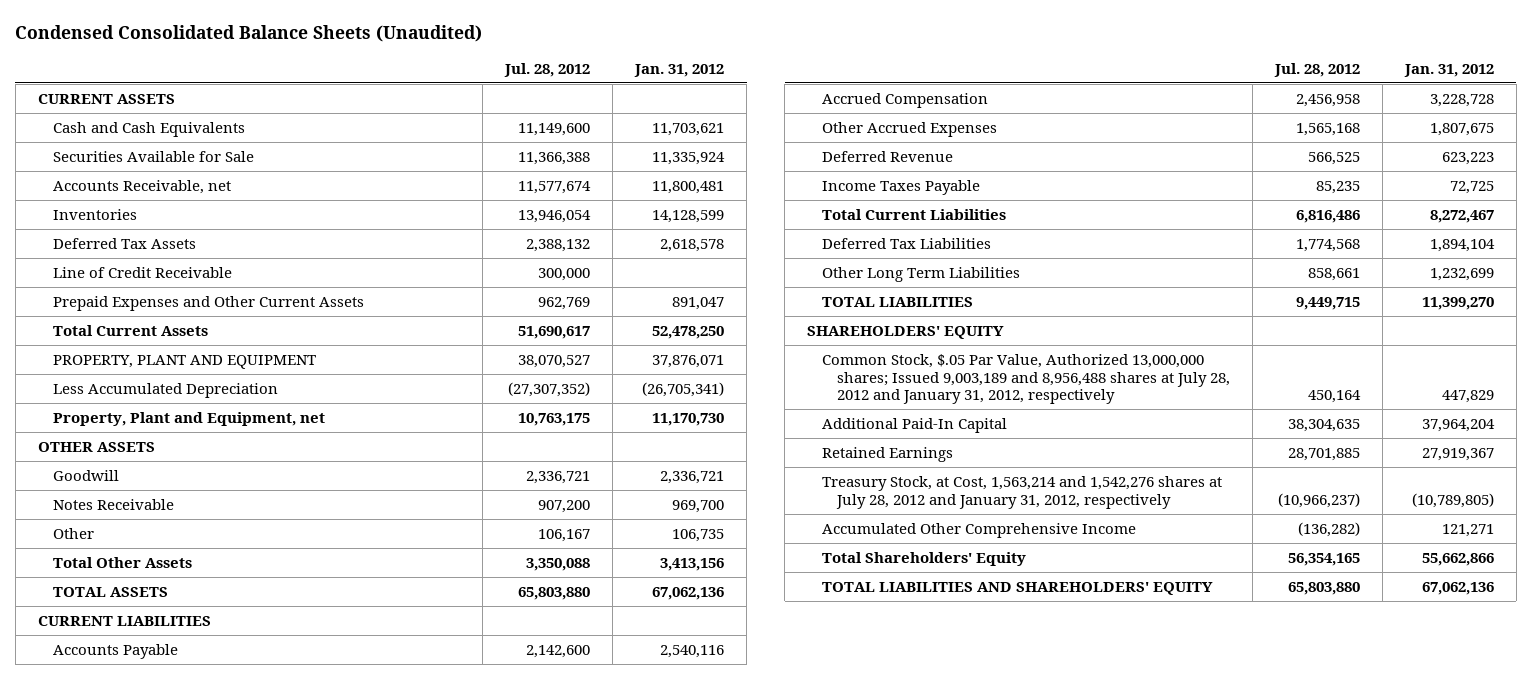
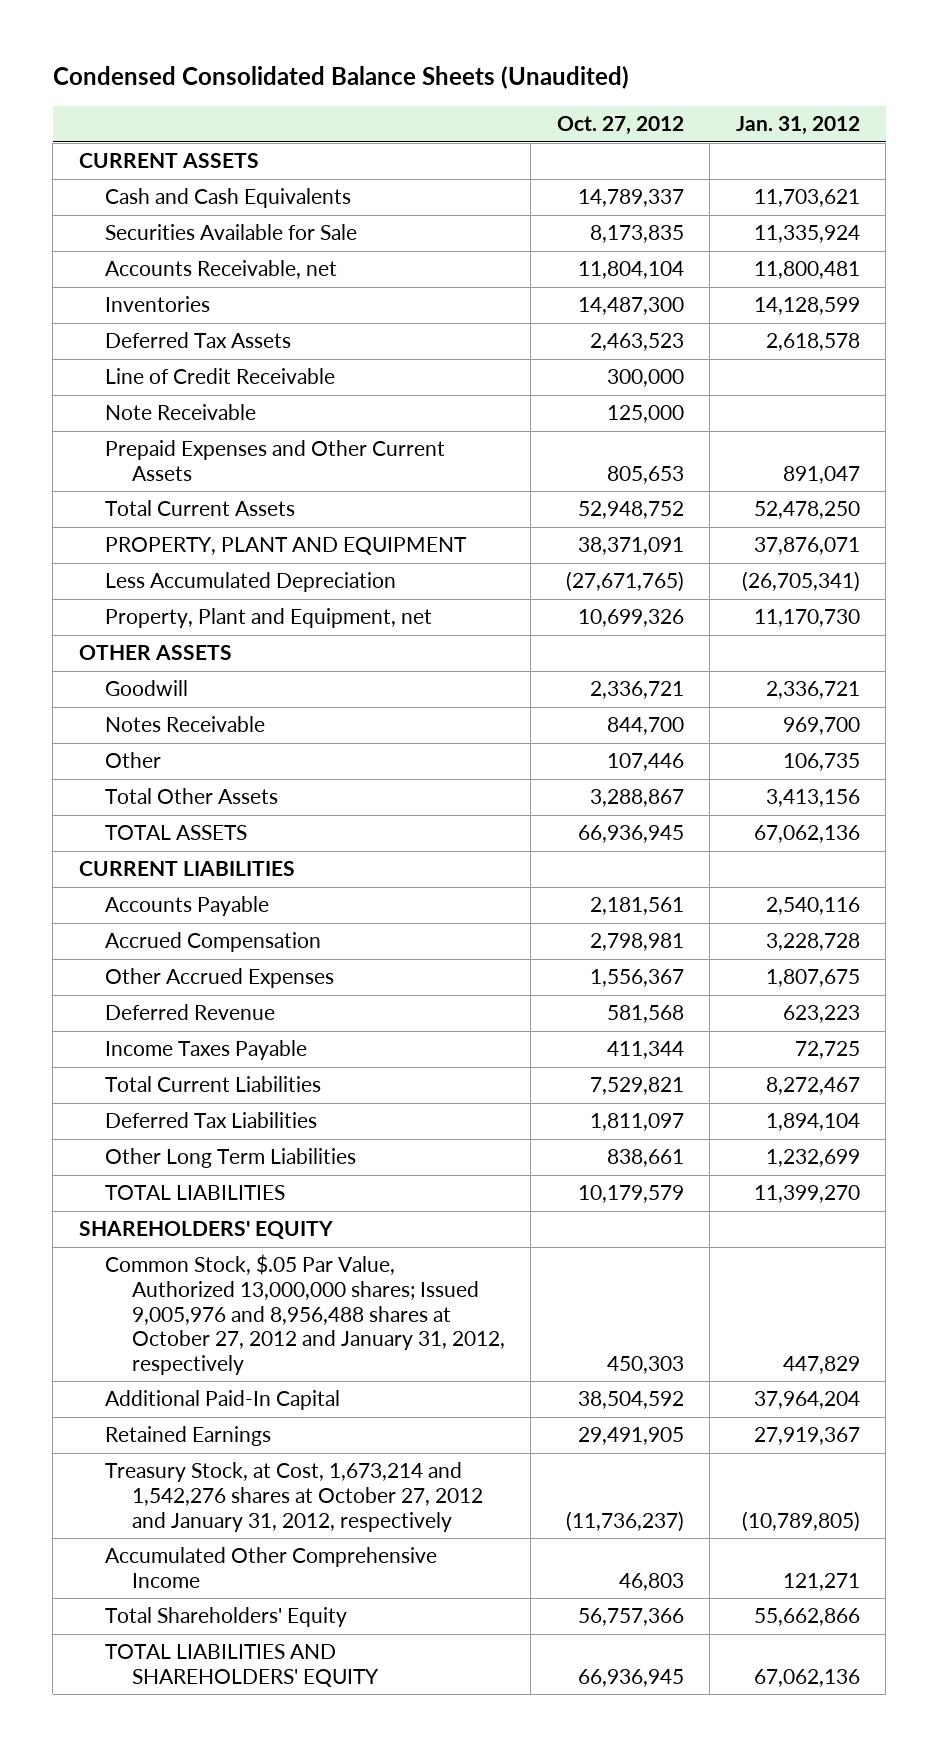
[504,62,591,77] Jul. 28, 2012 -> none
none -> [556,116,684,136] Oct. 27, 2012
none -> [105,404,257,421] Note Receivable
[821,353,1230,405] Common Stock, $.05 Par Value, Authorized 13,000,000 shares; Issued 9,003,189 and 8,956,488 shares at July 28, 2012 and January 31, 2012, respectively -> [105,1254,505,1375] Common Stock, $.05 Par Value, Authorized 13,000,000 shares; Issued 9,005,976 and 8,956,488 shares at October 27, 2012 and January 31, 2012, respectively
[821,475,1222,509] Treasury Stock, at Cost, 1,563,214 and 1,542,276 shares at July 28, 2012 and January 31, 2012, respectively -> [105,1462,483,1532] Treasury Stock, at Cost, 1,673,214 and 1,542,276 shares at October 27, 2012 and January 31, 2012, respectively

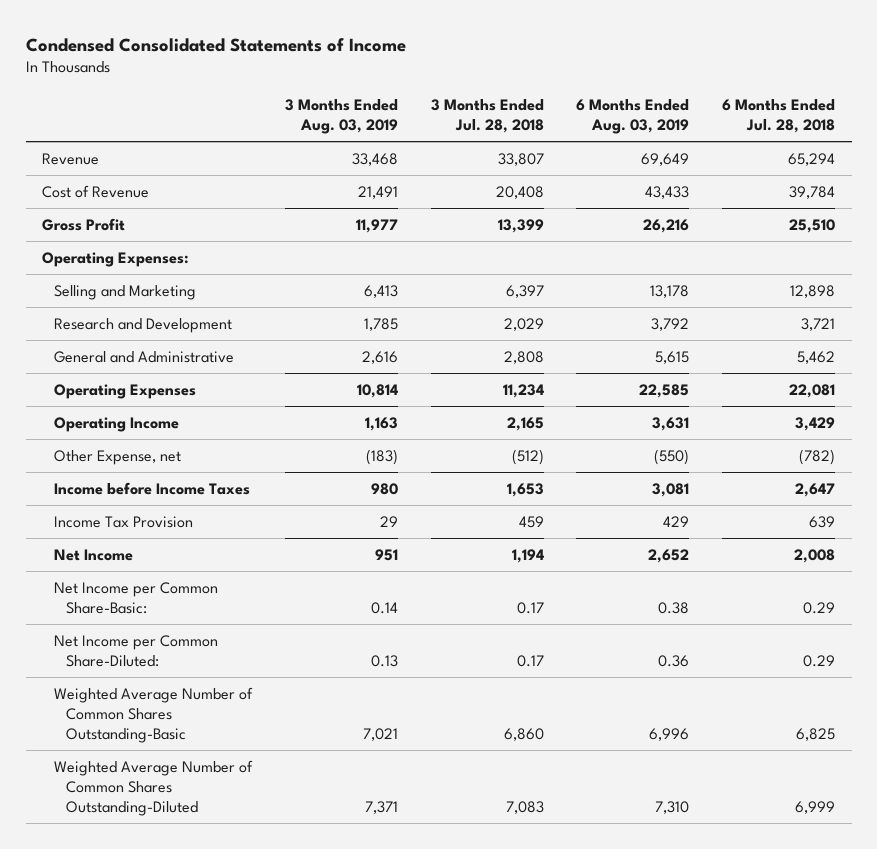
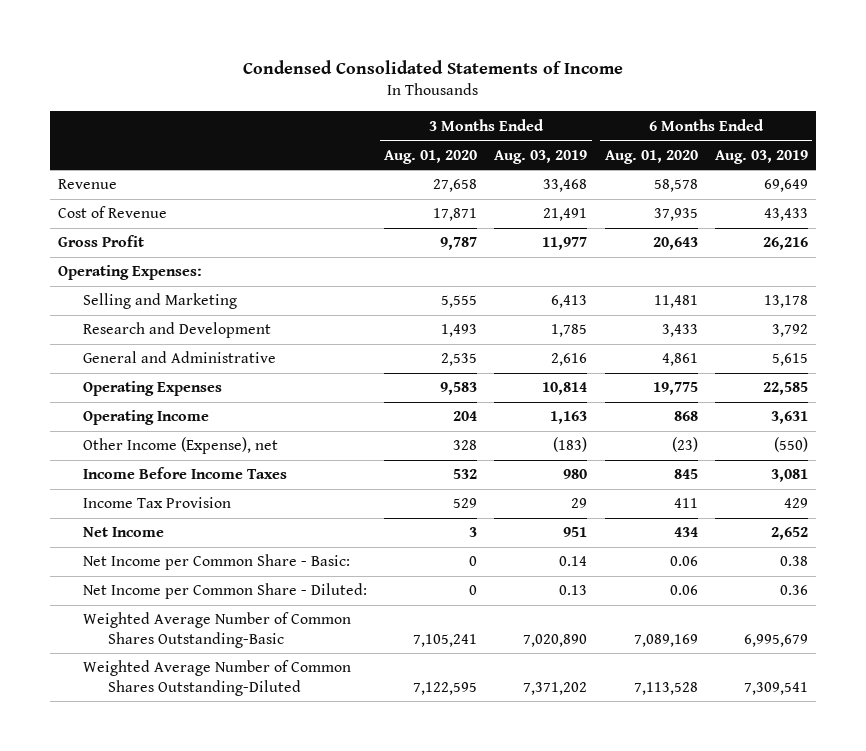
[430,98,544,134] 3 Months Ended Jul. 28, 2018 -> none
[722,98,836,134] 6 Months Ended Jul. 28, 2018 -> none
none -> [384,149,478,164] Aug. 01, 2020
none -> [604,149,698,164] Aug. 01, 2020
[54,449,182,465] Other Expense, net -> [83,437,279,455] Other Income (Expense), net
[54,481,251,495] Income before Income Taxes -> [83,467,288,480] Income Before Income Taxes
[54,581,219,615] Net Income per Common Share-Basic: -> [83,554,351,571] Net Income per Common Share - Basic:
[54,634,219,668] Net Income per Common Share-Diluted: -> [83,583,368,600] Net Income per Common Share - Diluted:
[362,728,398,742] 7,021 -> [523,633,588,647] 7,020,890
[649,728,690,742] 6,996 -> [743,633,808,647] 6,995,679
[364,801,398,815] 7,371 -> [523,681,588,695] 7,371,202
[655,801,690,815] 7,310 -> [743,681,808,695] 7,309,541

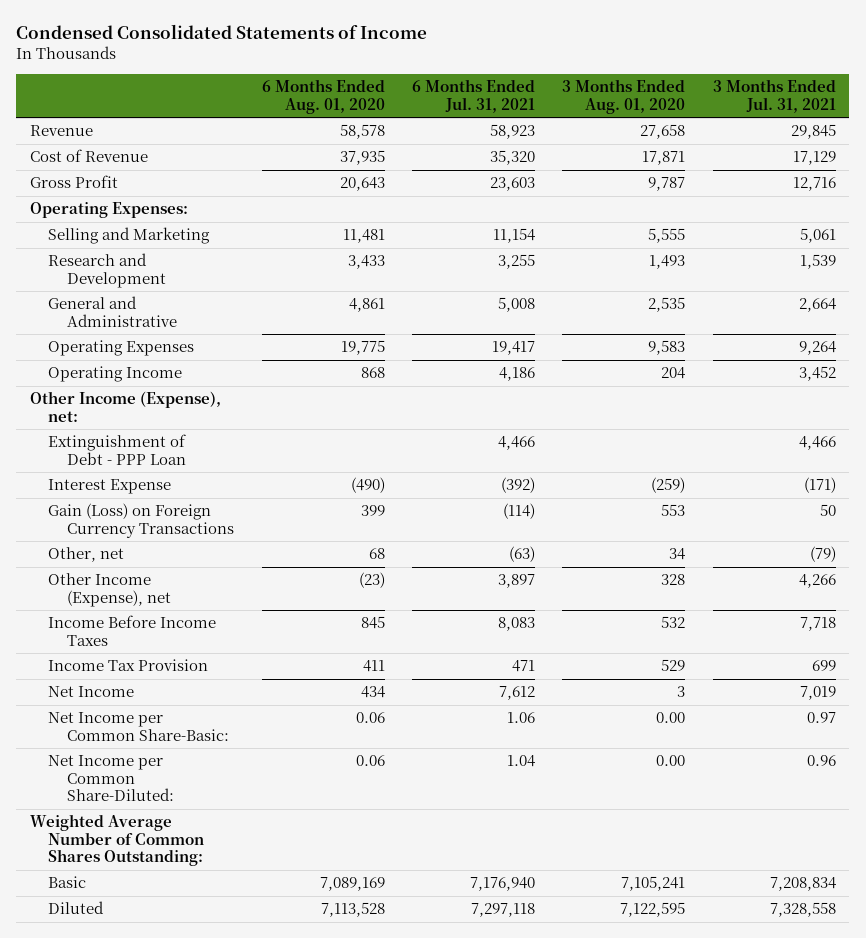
[494,149,588,164] Aug. 03, 2019 -> none
[714,149,808,164] Aug. 03, 2019 -> none
none -> [411,79,535,113] 6 Months Ended Jul. 31, 2021
none -> [712,79,836,113] 3 Months Ended Jul. 31, 2021
none -> [29,391,221,422] Other Income (Expense), net:
none -> [48,434,187,465] Extinguishment of Debt - PPP Loan
none -> [48,479,172,495] Interest Expense
none -> [48,503,235,538] Gain (Loss) on Foreign Currency Transactions
none -> [48,547,125,563] Other, net
[83,554,351,571] Net Income per Common Share - Basic: -> [48,712,230,741] Net Income per Common Share-Basic:
[469,556,478,567] 0 -> [656,712,686,724] 0.00
[83,583,368,600] Net Income per Common Share - Diluted: -> [48,755,175,802] Net Income per Common Share-Diluted:
[469,585,478,596] 0 -> [656,755,686,767] 0.00
none -> [29,814,205,867] Weighted Average Number of Common Shares Outstanding:
[83,612,352,648] Weighted Average Number of Common Shares Outstanding-Basic -> [48,876,87,889] Basic
[83,660,352,696] Weighted Average Number of Common Shares Outstanding-Diluted -> [48,901,105,915] Diluted

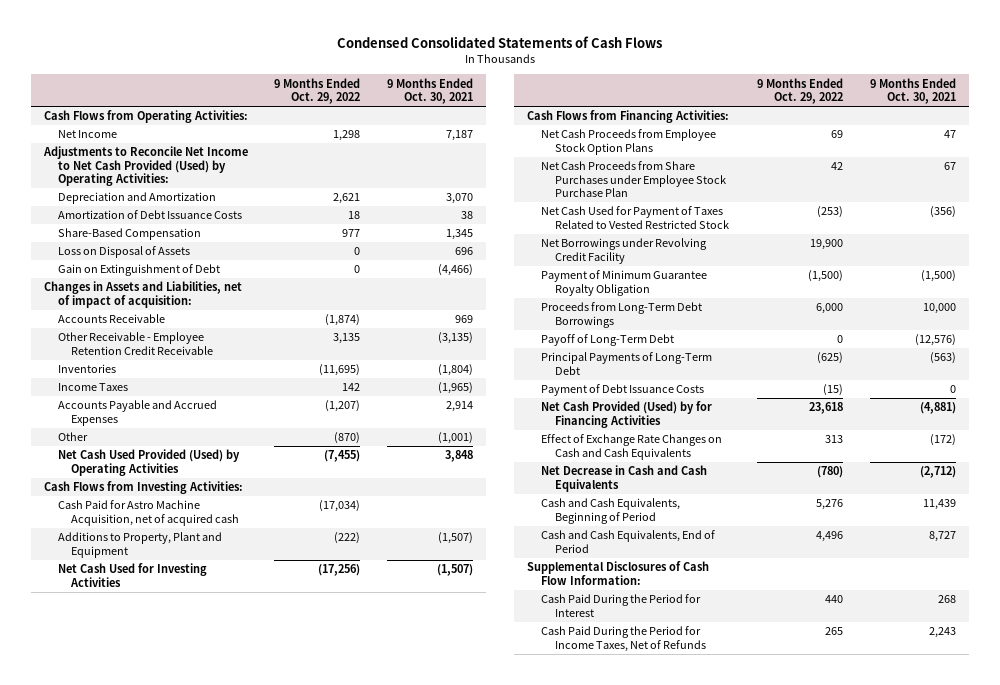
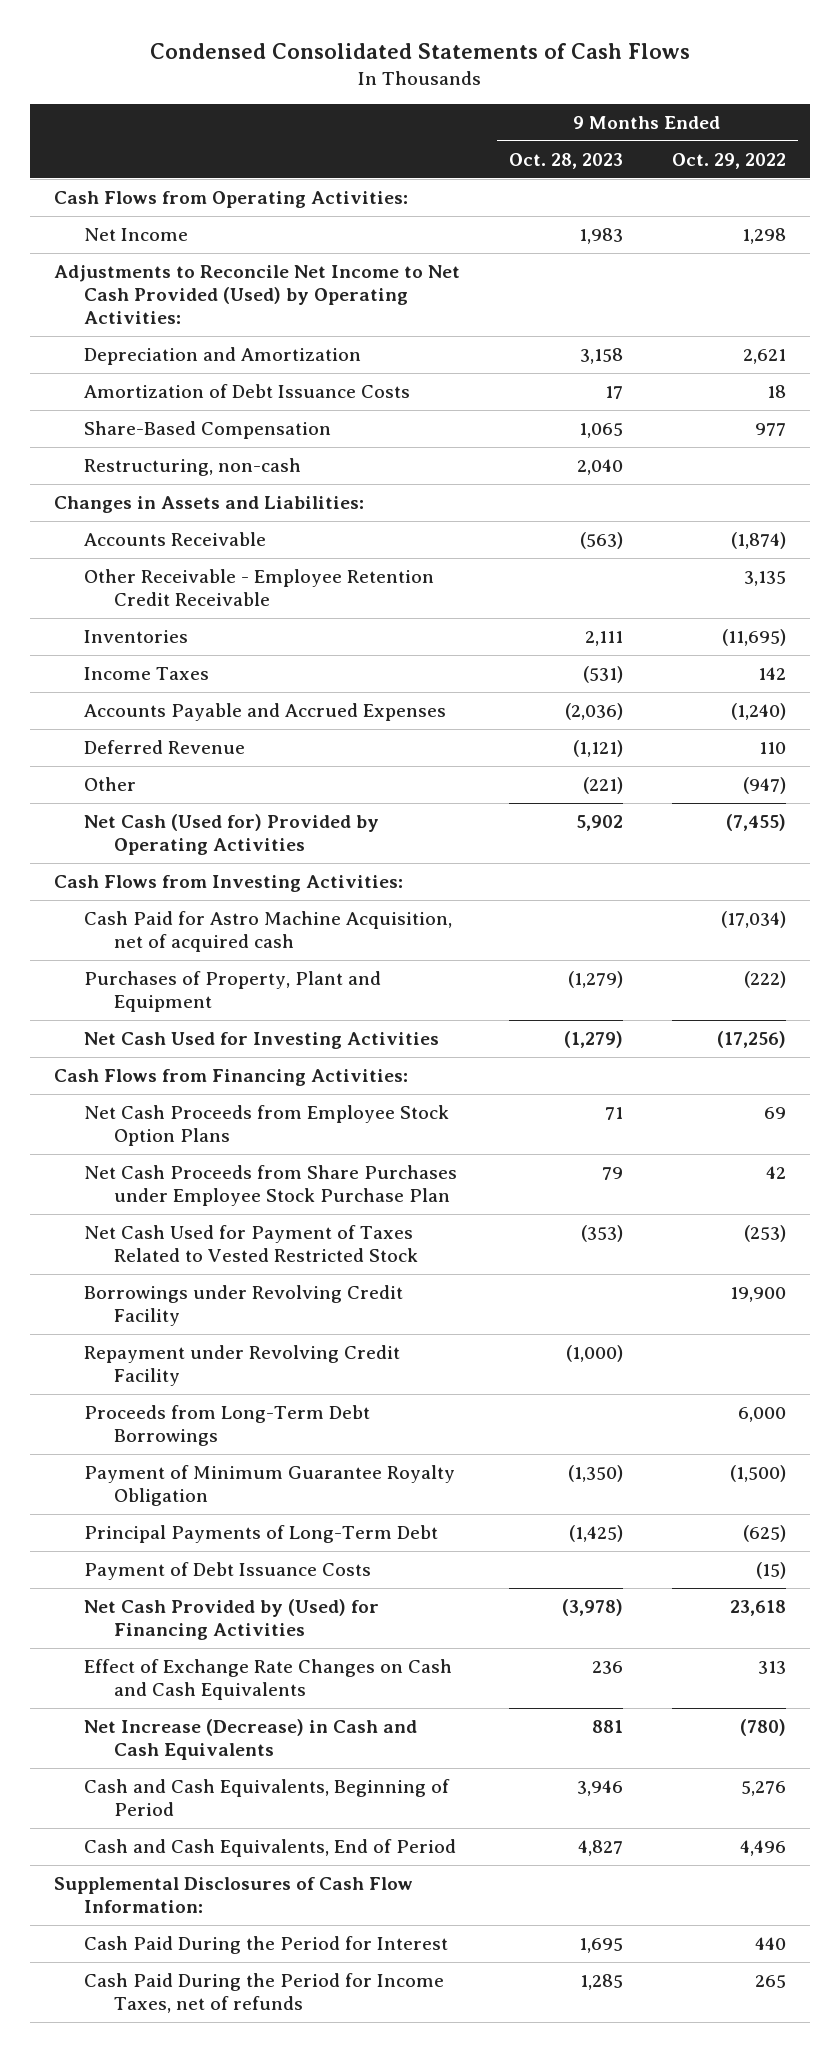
[386,77,473,105] 9 Months Ended Oct. 30, 2021 -> none
none -> [508,152,623,169] Oct. 28, 2023
[57,246,190,259] Loss on Disposal of Assets -> none
[57,264,220,277] Gain on Extinguishment of Debt -> none
none -> [84,458,302,477] Restructuring, non-cash
[44,281,243,308] Changes in Assets and Liabilities, net of impact of acquisition: -> [54,496,365,514] Changes in Assets and Liabilities:
[325,400,361,413] (1,207) -> [730,703,786,721] (1,240)
none -> [84,740,246,755] Deferred Revenue
[334,432,361,445] (870) -> [742,777,786,795] (947)
[57,449,240,476] Net Cash Used Provided (Used) by Operating Activities -> [84,814,380,855] Net Cash (Used for) Provided by Operating Activities
[57,532,222,558] Additions to Property, Plant and Equipment -> [84,971,382,1012] Purchases of Property, Plant and Equipment
[540,238,707,264] Net Borrowings under Revolving Credit Facility -> [84,1285,404,1326] Borrowings under Revolving Credit Facility
none -> [84,1345,401,1386] Repayment under Revolving Credit Facility
[540,334,674,347] Payoff of Long-Term Debt -> none
[540,270,707,296] Payment of Minimum Guarantee Royalty Obligation -> [84,1465,456,1506] Payment of Minimum Guarantee Royalty Obligation
[540,401,712,428] Net Cash Provided (Used) by for Financing Activities -> [84,1599,380,1640] Net Cash Provided by (Used) for Financing Activities
[540,465,707,492] Net Decrease in Cash and Cash Equivalents -> [84,1719,418,1760] Net Increase (Decrease) in Cash and Cash Equivalents
[540,626,706,652] Cash Paid During the Period for Income Taxes, Net of Refunds -> [84,1973,445,2013] Cash Paid During the Period for Income Taxes, net of refunds

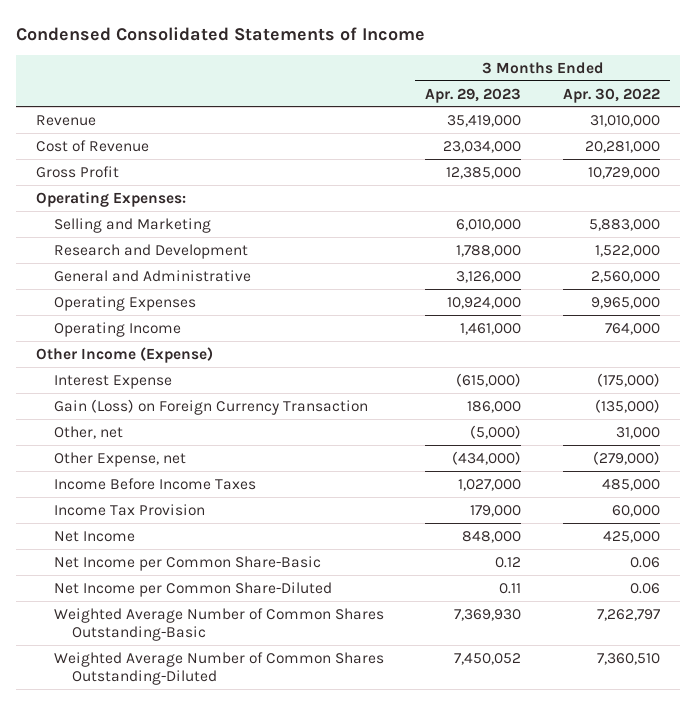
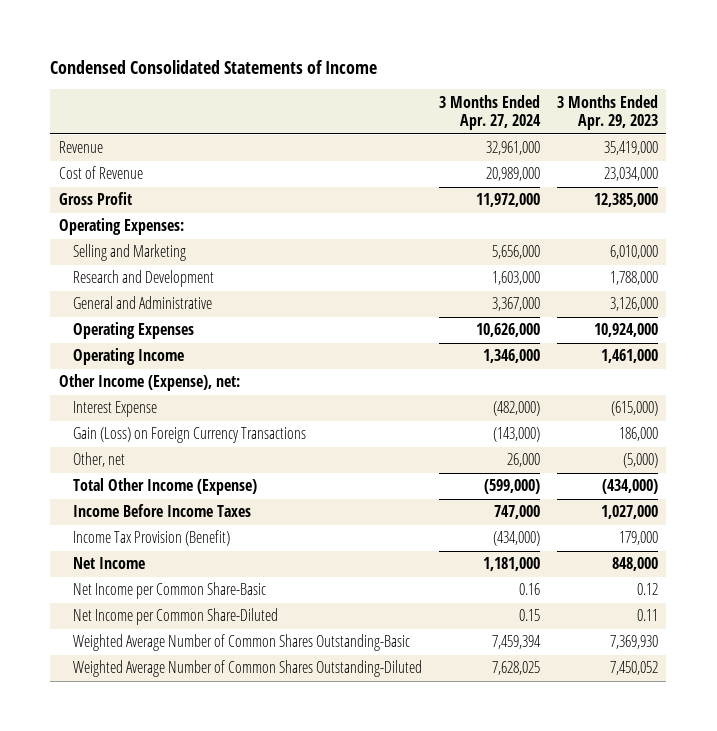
[562,87,660,103] Apr. 30, 2022 -> none
none -> [438,94,541,131] 3 Months Ended Apr. 27, 2024
[36,346,214,363] Other Income (Expense) -> [58,374,240,392] Other Income (Expense), net:
[54,398,369,415] Gain (Loss) on Foreign Currency Transaction -> [72,427,306,444] Gain (Loss) on Foreign Currency Transactions
[54,451,187,467] Other Expense, net -> [72,478,257,496] Total Other Income (Expense)
[54,503,206,516] Income Tax Provision -> [72,530,230,547] Income Tax Provision (Benefit)

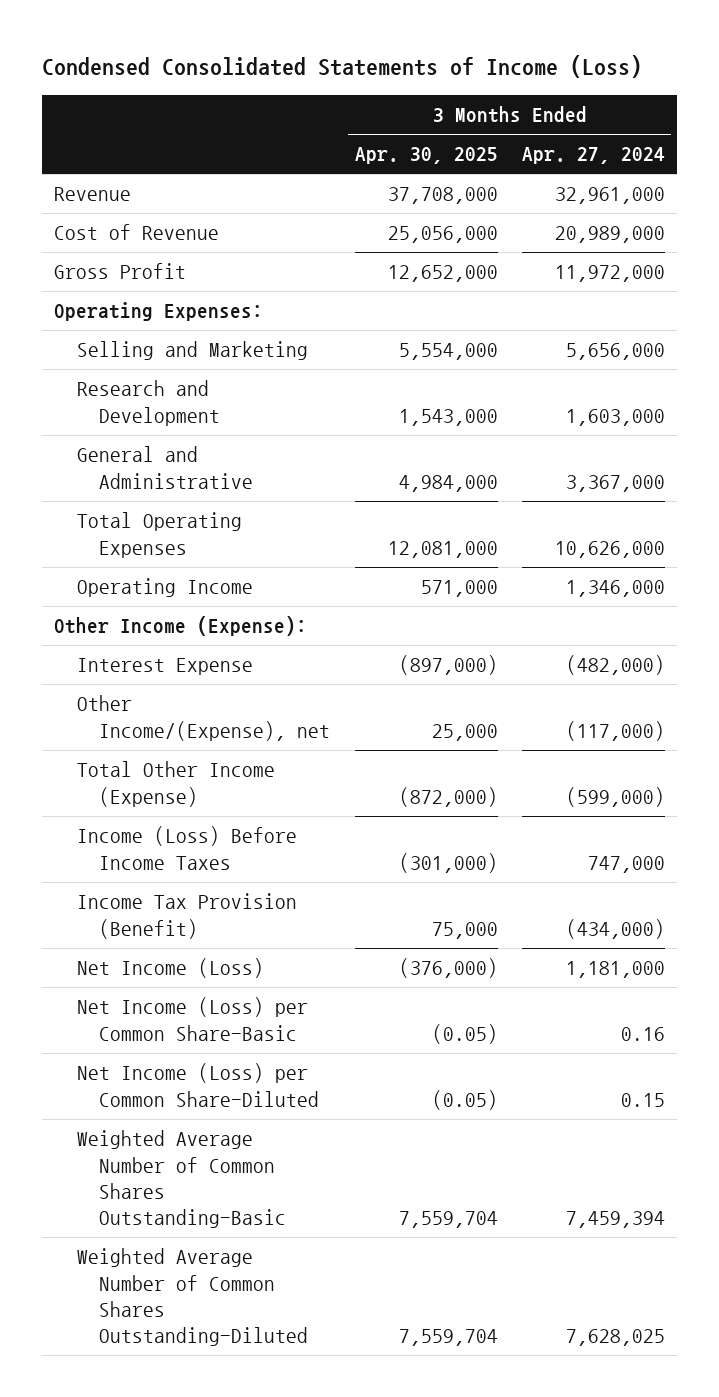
[50,60,378,75] Condensed Consolidated Statements of Income -> [42,55,643,79] Condensed Consolidated Statements of Income (Loss)
[556,94,658,131] 3 Months Ended Apr. 29, 2023 -> none
none -> [354,147,498,165] Apr. 30, 2025
[72,322,194,340] Operating Expenses -> [76,512,242,558] Total Operating Expenses
[58,374,240,392] Other Income (Expense), net: -> [54,616,308,637] Other Income (Expense):
[72,427,306,444] Gain (Loss) on Foreign Currency Transactions -> none
[72,452,125,468] Other, net -> [76,695,331,741] Other Income/(Expense), net
[506,453,540,468] 26,000 -> [565,720,665,741] (117,000)
[72,504,251,518] Income Before Income Taxes -> [76,826,297,870] Income (Loss) Before Income Taxes
[72,557,145,570] Net Income -> [76,958,264,979] Net Income (Loss)
[72,582,266,600] Net Income per Common Share-Basic -> [76,997,308,1041] Net Income (Loss) per Common Share-Basic
[72,608,278,626] Net Income per Common Share-Diluted -> [76,1063,320,1107] Net Income (Loss) per Common Share-Diluted

